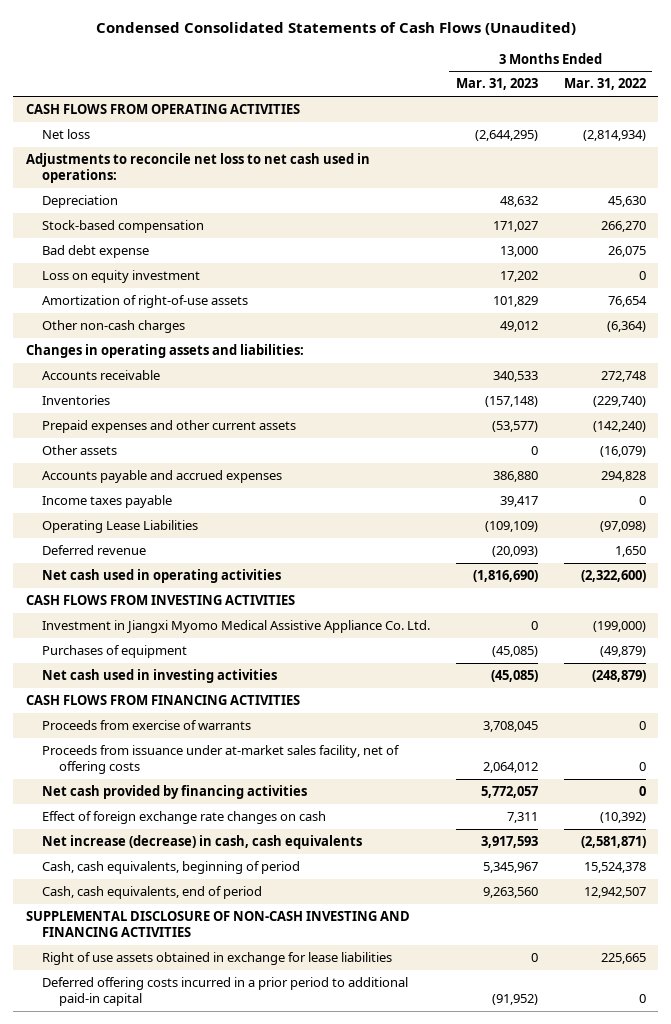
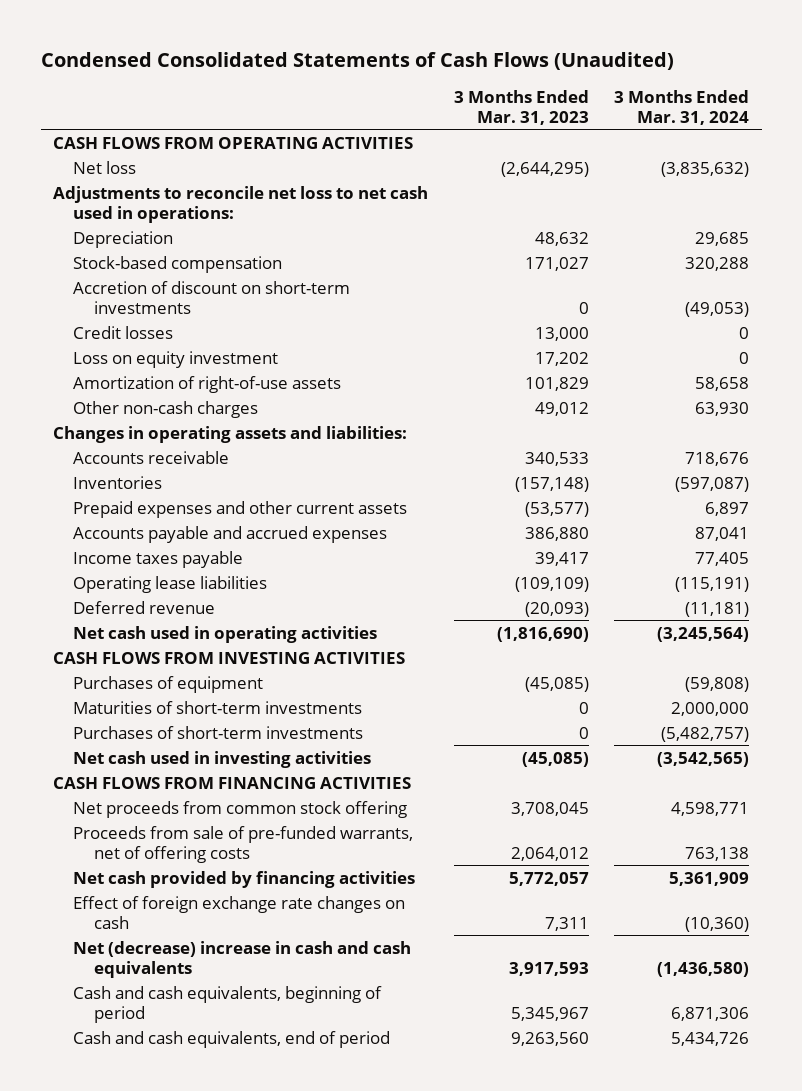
[563,78,646,91] Mar. 31, 2022 -> none
none -> [613,89,749,125] 3 Months Ended Mar. 31, 2024
none -> [73,280,351,314] Accretion of discount on short-term investments
[42,245,150,259] Bad debt expense -> [73,325,174,339] Credit losses
[42,445,118,456] Other assets -> none
[42,520,199,534] Operating Lease Liabilities -> [73,575,268,593] Operating lease liabilities
[42,620,431,634] Investment in Jiangxi Myomo Medical Assistive Appliance Co. Ltd. -> none
none -> [73,700,363,714] Maturities of short-term investments
none -> [73,725,364,739] Purchases of short-term investments
[42,720,252,731] Proceeds from exercise of warrants -> [73,800,408,818] Net proceeds from common stock offering
[42,745,401,774] Proceeds from issuance under at-market sales facility, net of offering costs -> [73,825,414,863] Proceeds from sale of pre-funded warrants, net of offering costs
[25,911,410,937] SUPPLEMENTAL DISCLOSURE OF NON-CASH INVESTING AND FINANCING ACTIVITIES -> none
[42,952,393,966] Right of use assets obtained in exchange for lease liabilities -> none
[42,977,409,1006] Deferred offering costs incurred in a prior period to additional paid-in capital -> none
[42,835,363,850] Net increase (decrease) in cash, cash equivalents -> [73,940,412,978] Net (decrease) increase in cash and cash equivalents
[42,861,301,875] Cash, cash equivalents, beginning of period -> [73,985,383,1023] Cash and cash equivalents, beginning of period
[42,886,263,900] Cash, cash equivalents, end of period -> [73,1030,391,1048] Cash and cash equivalents, end of period

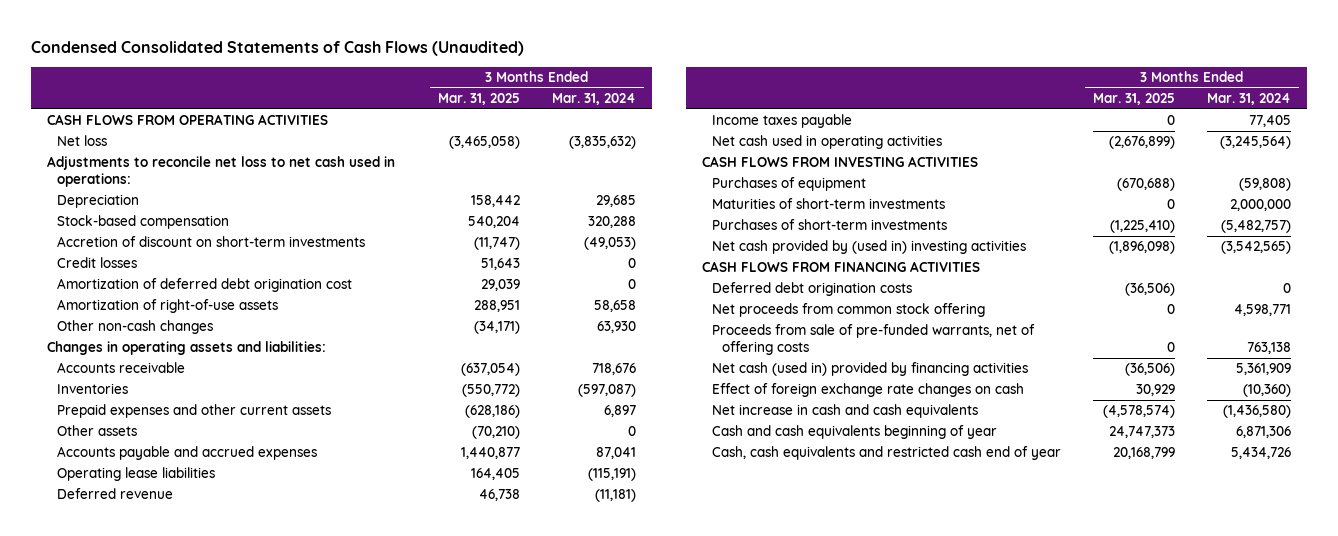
[453,89,589,125] 3 Months Ended Mar. 31, 2023 -> none
none -> [438,93,521,106] Mar. 31, 2025
[73,350,279,368] Loss on equity investment -> none
none -> [57,278,353,293] Amortization of deferred debt origination cost
[73,400,259,418] Other non-cash charges -> [57,320,214,335] Other non-cash changes
none -> [57,425,138,437] Other assets
[73,550,244,568] Income taxes payable -> [712,114,853,129] Income taxes payable
[73,750,372,768] Net cash used in investing activities -> [712,240,1027,255] Net cash provided by (used in) investing activities
none -> [712,282,913,297] Deferred debt origination costs
[73,870,416,888] Net cash provided by financing activities -> [712,362,1029,377] Net cash (used in) provided by financing activities
[73,940,412,978] Net (decrease) increase in cash and cash equivalents -> [712,404,979,419] Net increase in cash and cash equivalents
[73,985,383,1023] Cash and cash equivalents, beginning of period -> [712,425,998,440] Cash and cash equivalents beginning of year
[73,1030,391,1048] Cash and cash equivalents, end of period -> [712,446,1062,461] Cash, cash equivalents and restricted cash end of year

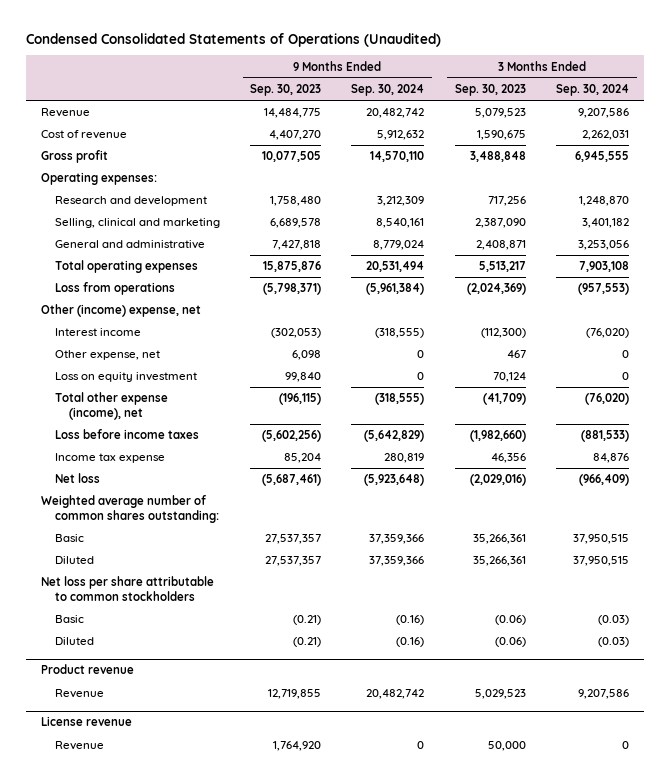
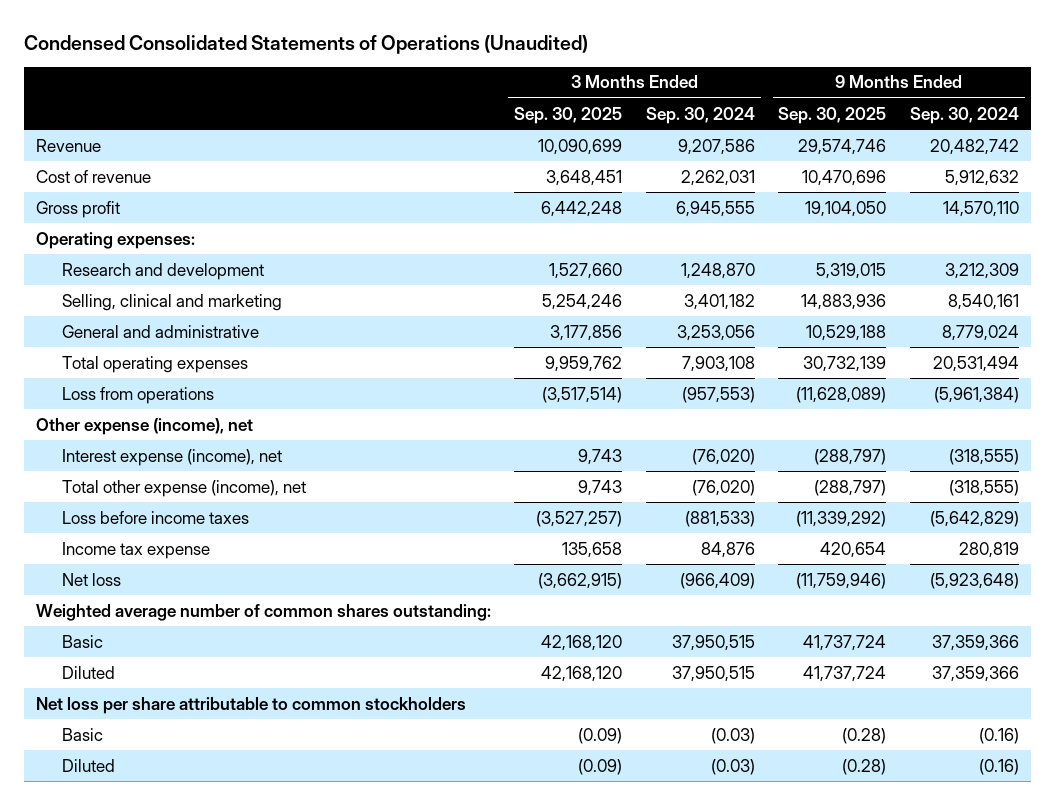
[250,84,322,97] Sep. 30, 2023 -> none
[454,84,526,97] Sep. 30, 2023 -> none
none -> [514,106,623,124] Sep. 30, 2025
none -> [778,106,887,124] Sep. 30, 2025
[54,350,160,361] Other expense, net -> none
[54,372,197,383] Loss on equity investment -> none
[40,304,201,318] Other (income) expense, net -> [35,417,253,435] Other expense (income), net
[54,328,141,337] Interest income -> [61,448,282,466] Interest expense (income), net
[40,664,134,675] Product revenue -> none
[54,689,104,699] Revenue -> none
[40,716,132,727] License revenue -> none
[54,741,104,751] Revenue -> none

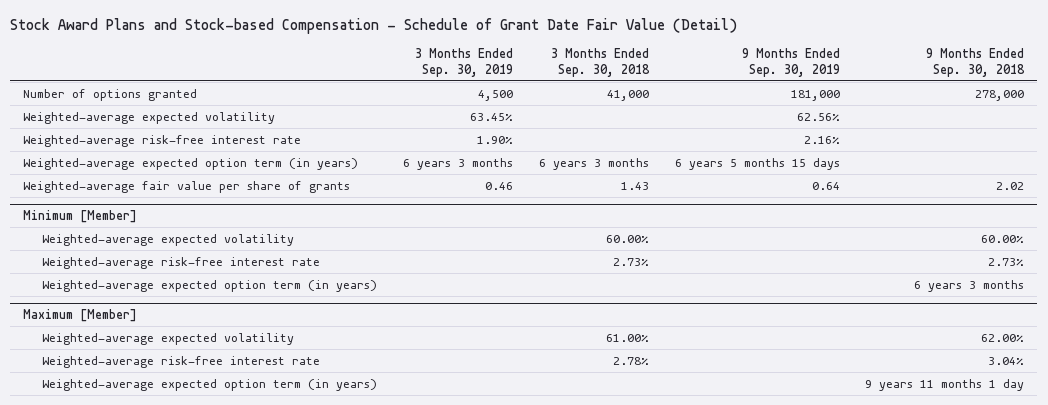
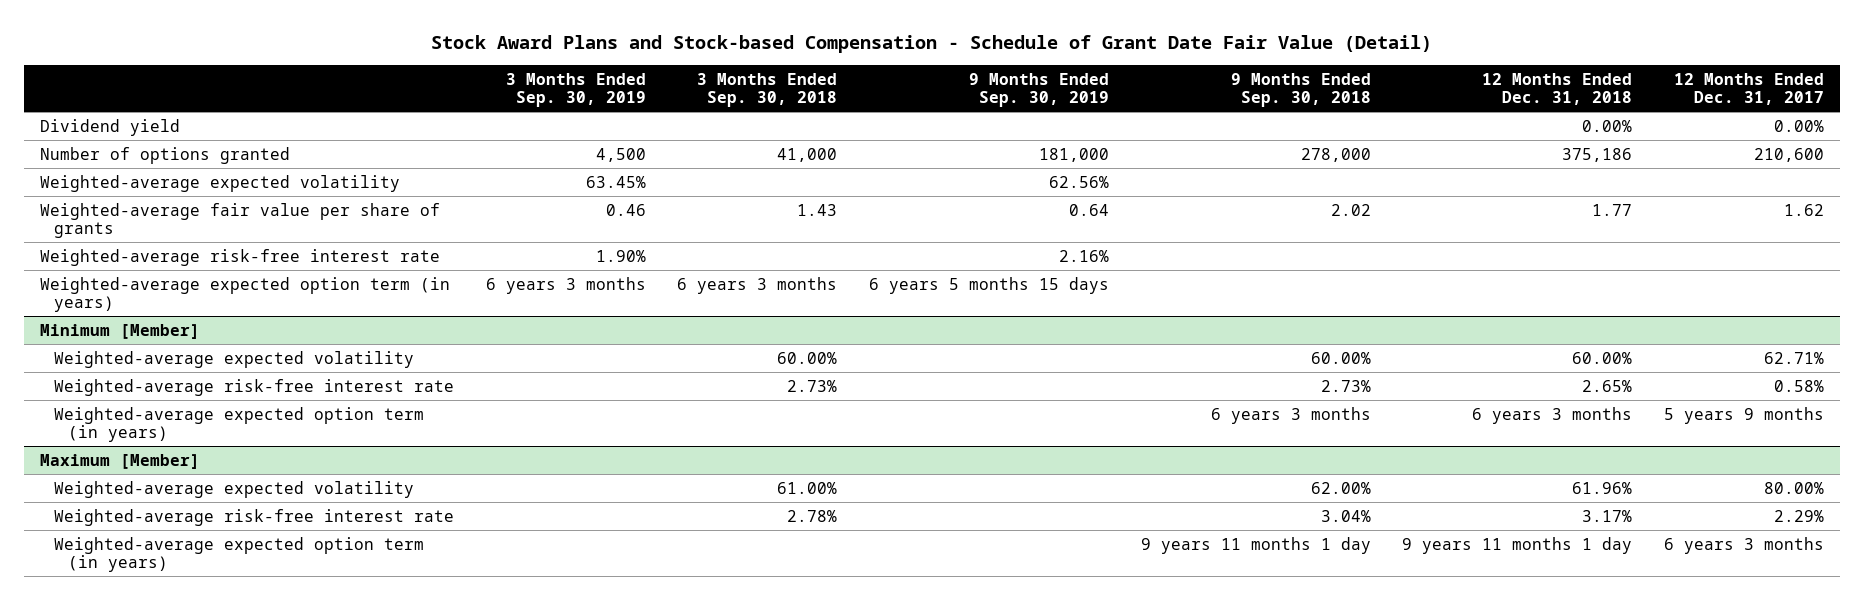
none -> [1482,72,1633,106] 12 Months Ended Dec. 31, 2018
none -> [1673,72,1824,106] 12 Months Ended Dec. 31, 2017
none -> [40,118,181,136] Dividend yield
[23,180,351,193] Weighted-average fair value per share of grants -> [40,202,441,239] Weighted-average fair value per share of grants

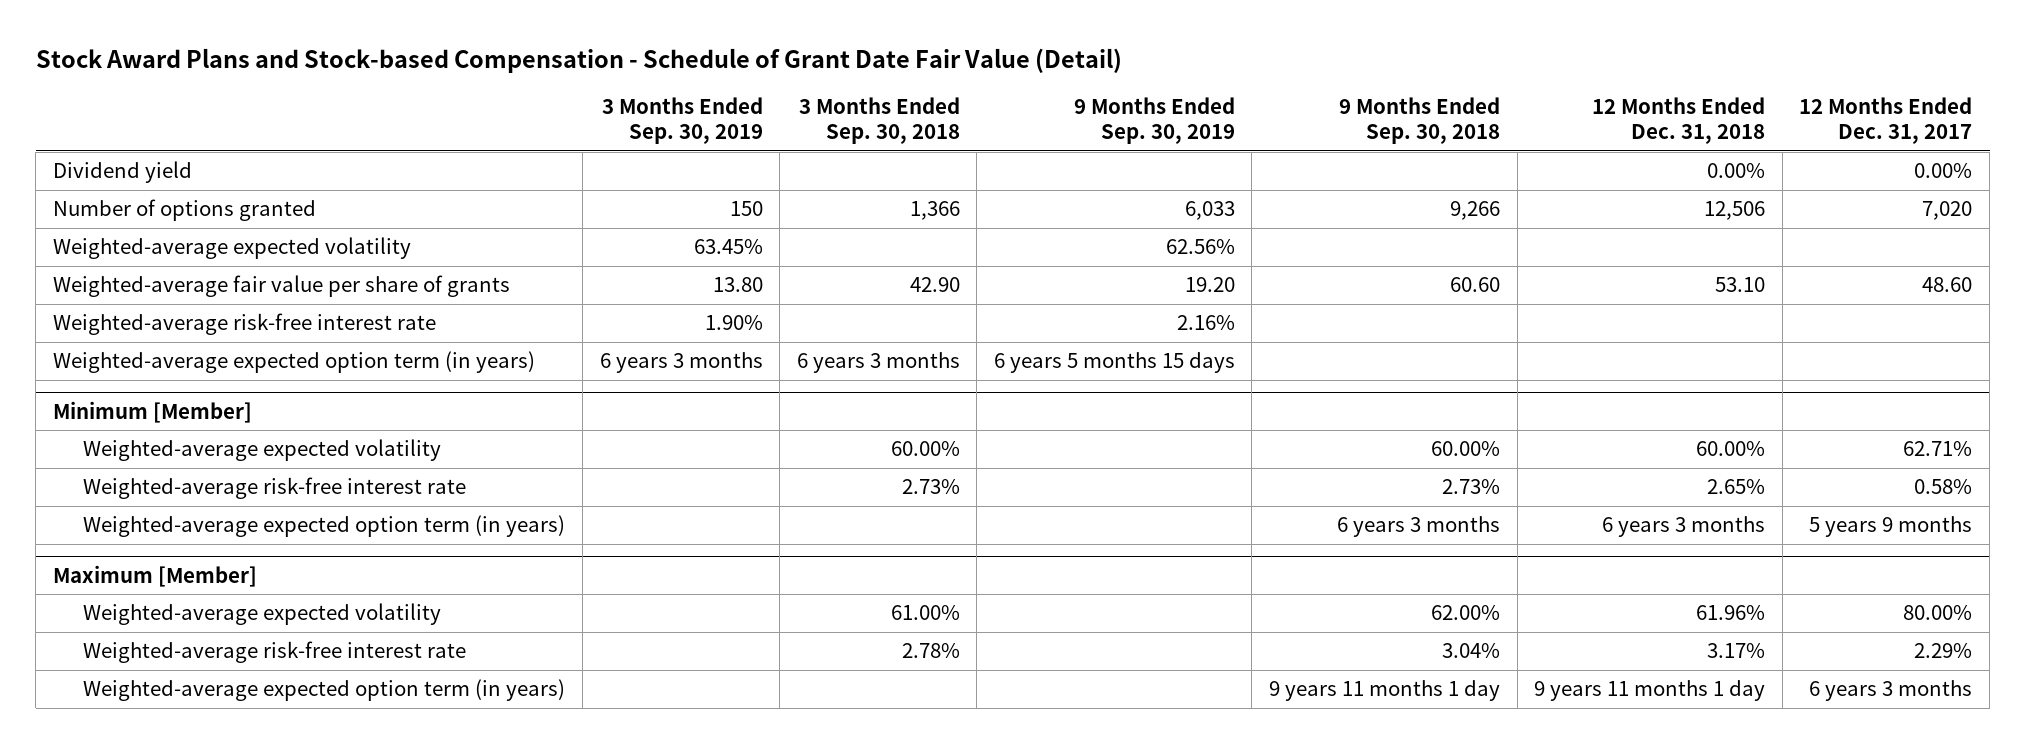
[595,147,646,162] 4,500 -> [729,201,763,217] 150
[777,147,838,162] 41,000 -> [909,201,960,221] 1,366
[1038,147,1109,162] 181,000 -> [1184,201,1235,221] 6,033
[1300,147,1371,162] 278,000 -> [1450,201,1501,221] 9,266
[1562,147,1633,162] 375,186 -> [1704,201,1766,221] 12,506
[1753,147,1824,162] 210,600 -> [1922,201,1973,221] 7,020
[605,203,646,216] 0.46 -> [712,277,763,293] 13.80
[797,203,838,216] 1.43 -> [909,277,960,293] 42.90
[1068,203,1109,216] 0.64 -> [1184,277,1235,293] 19.20
[1330,203,1371,216] 2.02 -> [1450,277,1501,293] 60.60
[1592,203,1633,216] 1.77 -> [1715,277,1766,293] 53.10
[1783,203,1824,216] 1.62 -> [1922,277,1973,293] 48.60

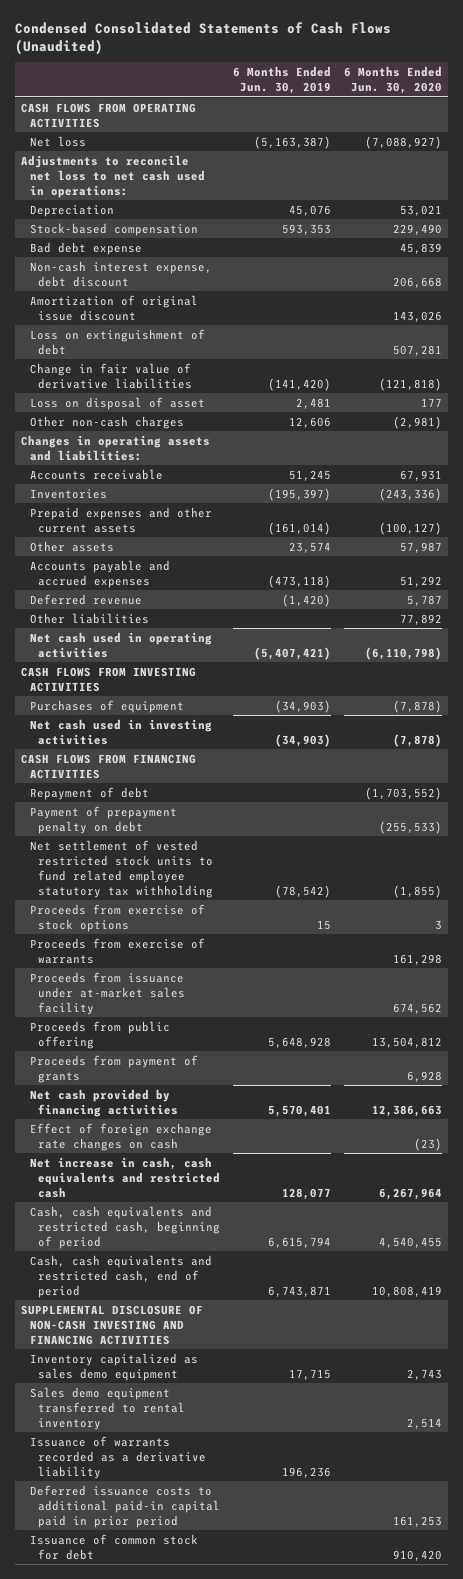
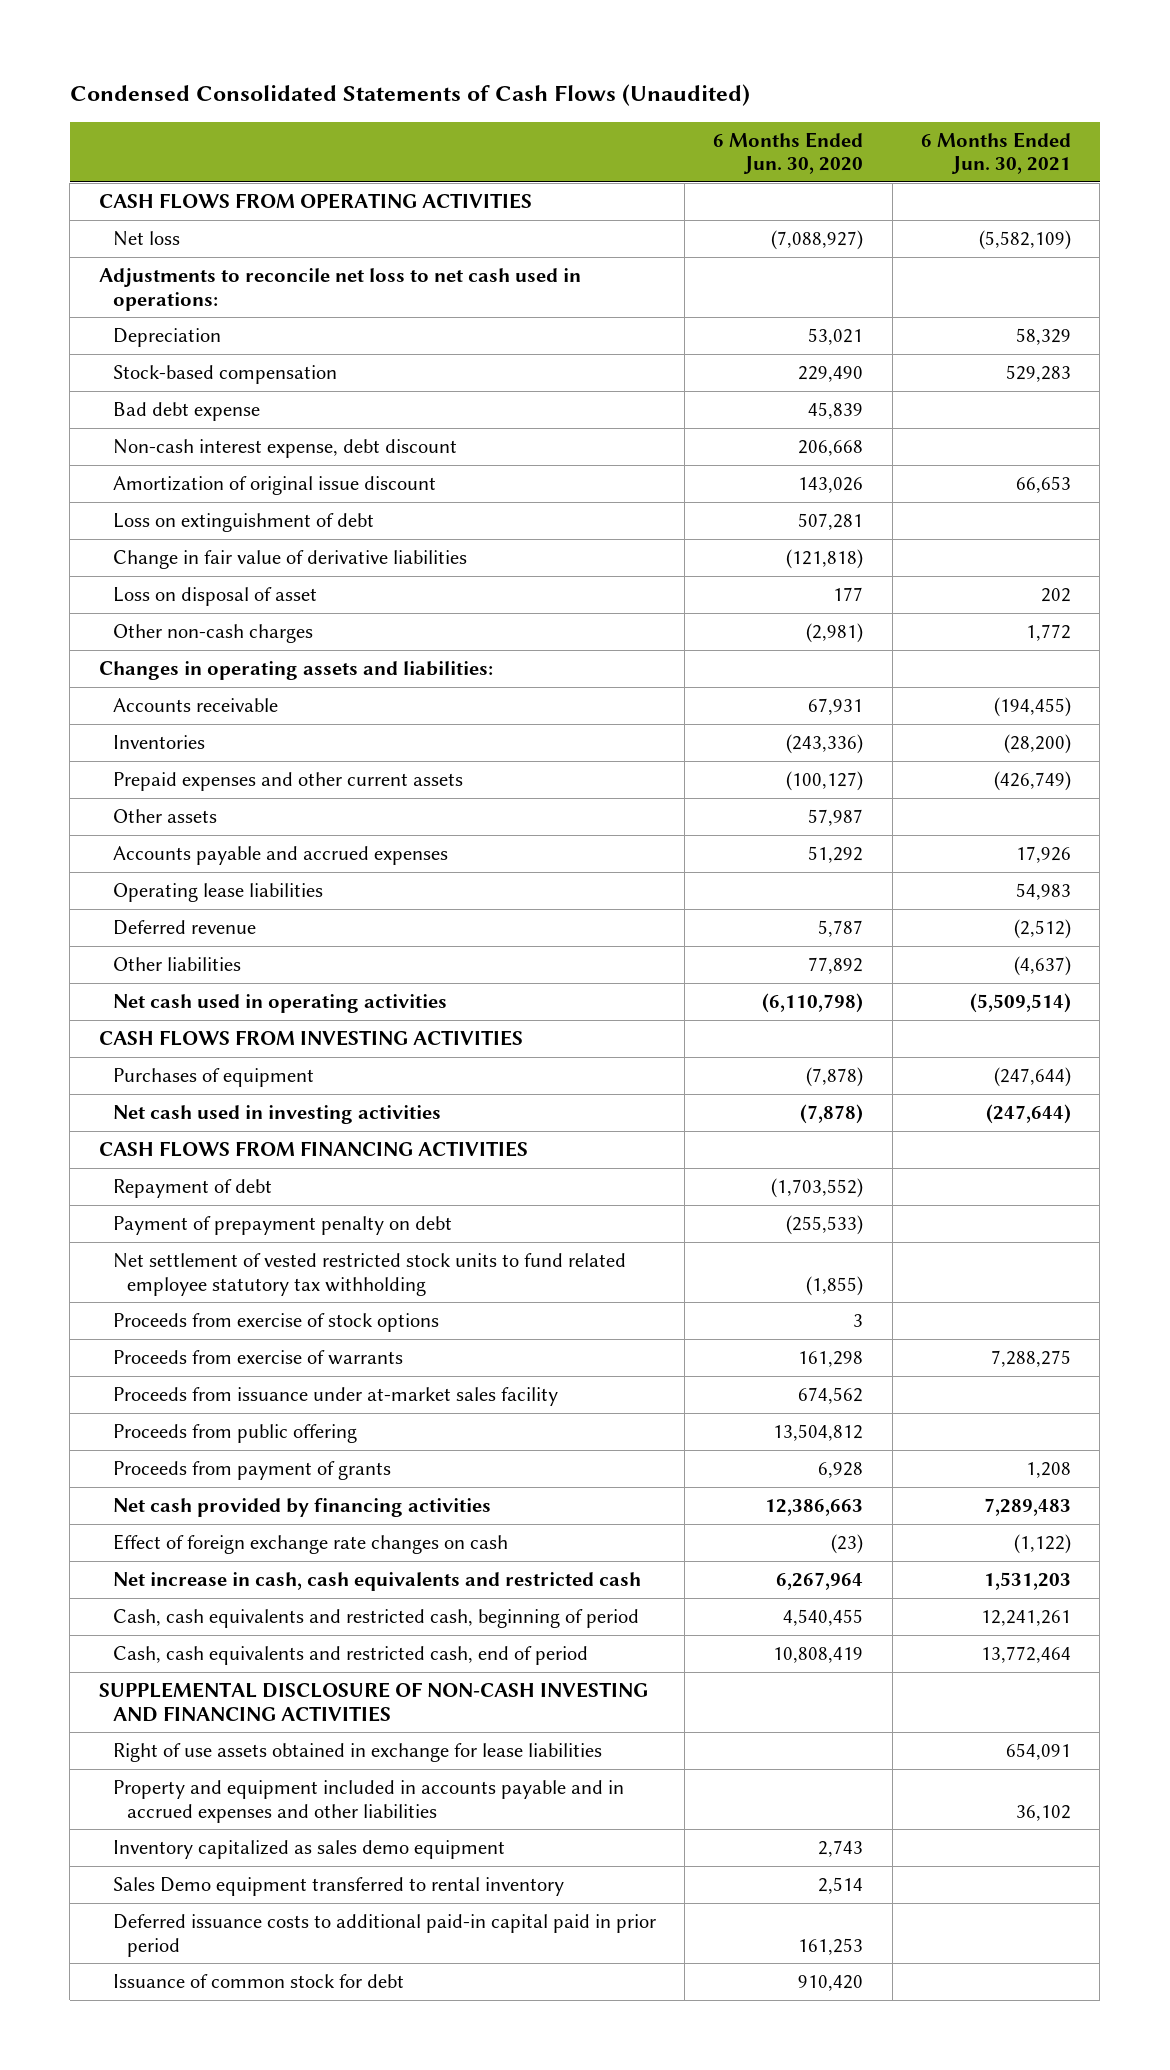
[233,66,332,94] 6 Months Ended Jun. 30, 2019 -> none
none -> [920,131,1071,175] 6 Months Ended Jun. 30, 2021
none -> [112,883,323,903] Operating lease liabilities
none -> [112,1743,602,1763] Right of use assets obtained in exchange for lease liabilities
none -> [112,1780,624,1823] Property and equipment included in accounts payable and in accrued expenses and other liabilities
[29,1435,207,1479] Issuance of warrants recorded as a derivative liability -> none
[29,1386,186,1430] Sales demo equipment transferred to rental inventory -> [112,1877,564,1897] Sales Demo equipment transferred to rental inventory

